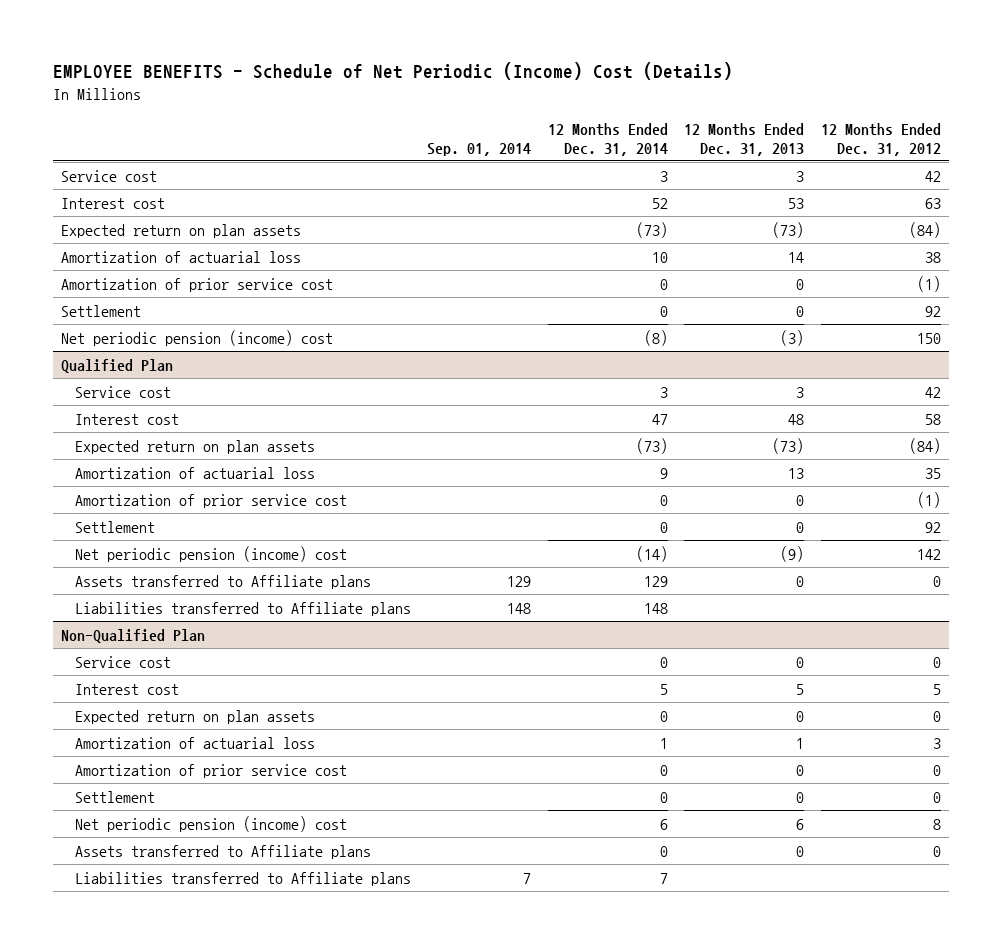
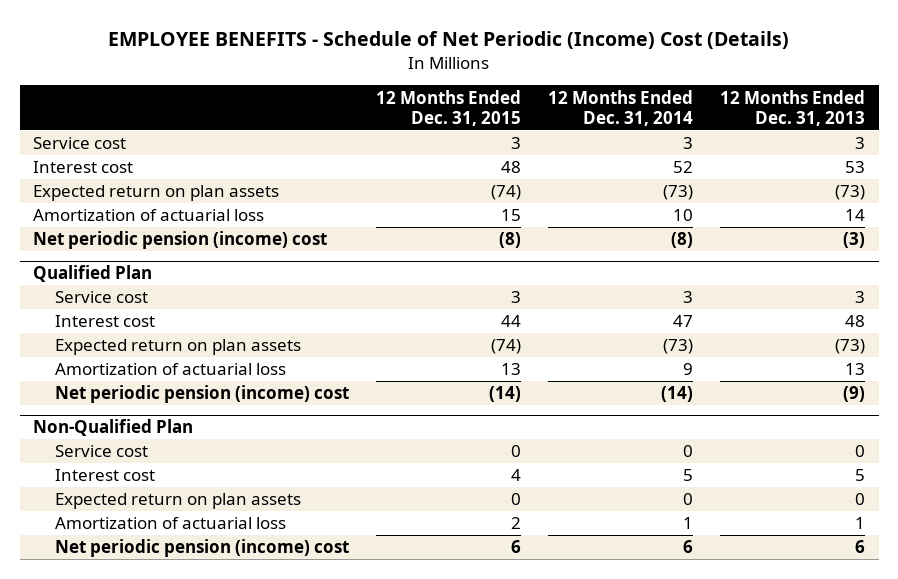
[427,142,532,156] Sep. 01, 2014 -> none
[820,122,941,156] 12 Months Ended Dec. 31, 2012 -> none
none -> [375,89,521,126] 12 Months Ended Dec. 31, 2015
[60,277,333,292] Amortization of prior service cost -> none
[60,304,141,317] Settlement -> none
[74,493,347,508] Amortization of prior service cost -> none
[74,520,155,533] Settlement -> none
[74,574,371,589] Assets transferred to Affiliate plans -> none
[74,601,411,616] Liabilities transferred to Affiliate plans -> none
[74,763,347,778] Amortization of prior service cost -> none
[74,790,155,803] Settlement -> none
[74,844,371,859] Assets transferred to Affiliate plans -> none
[74,871,411,886] Liabilities transferred to Affiliate plans -> none

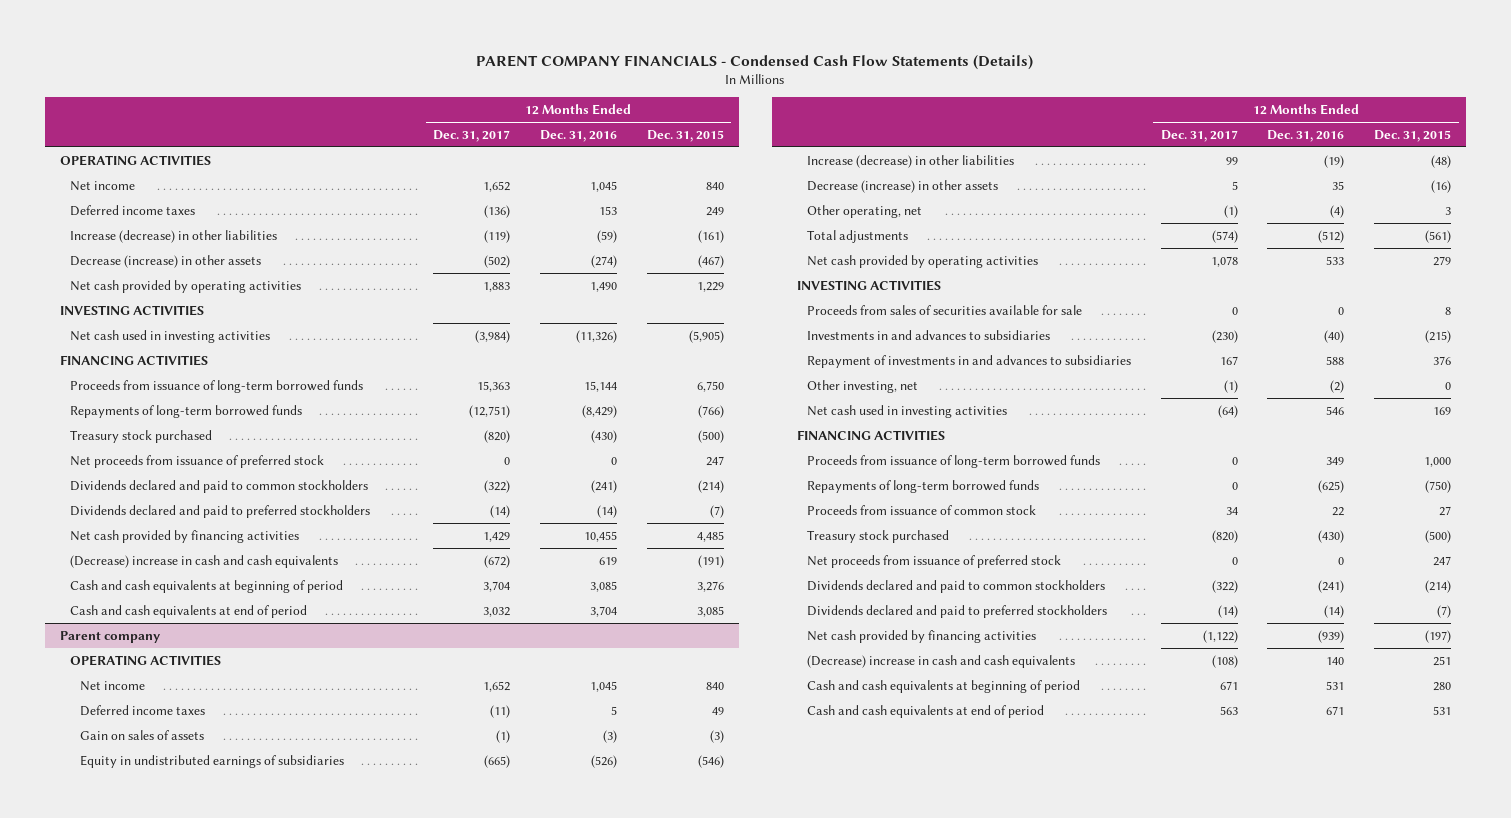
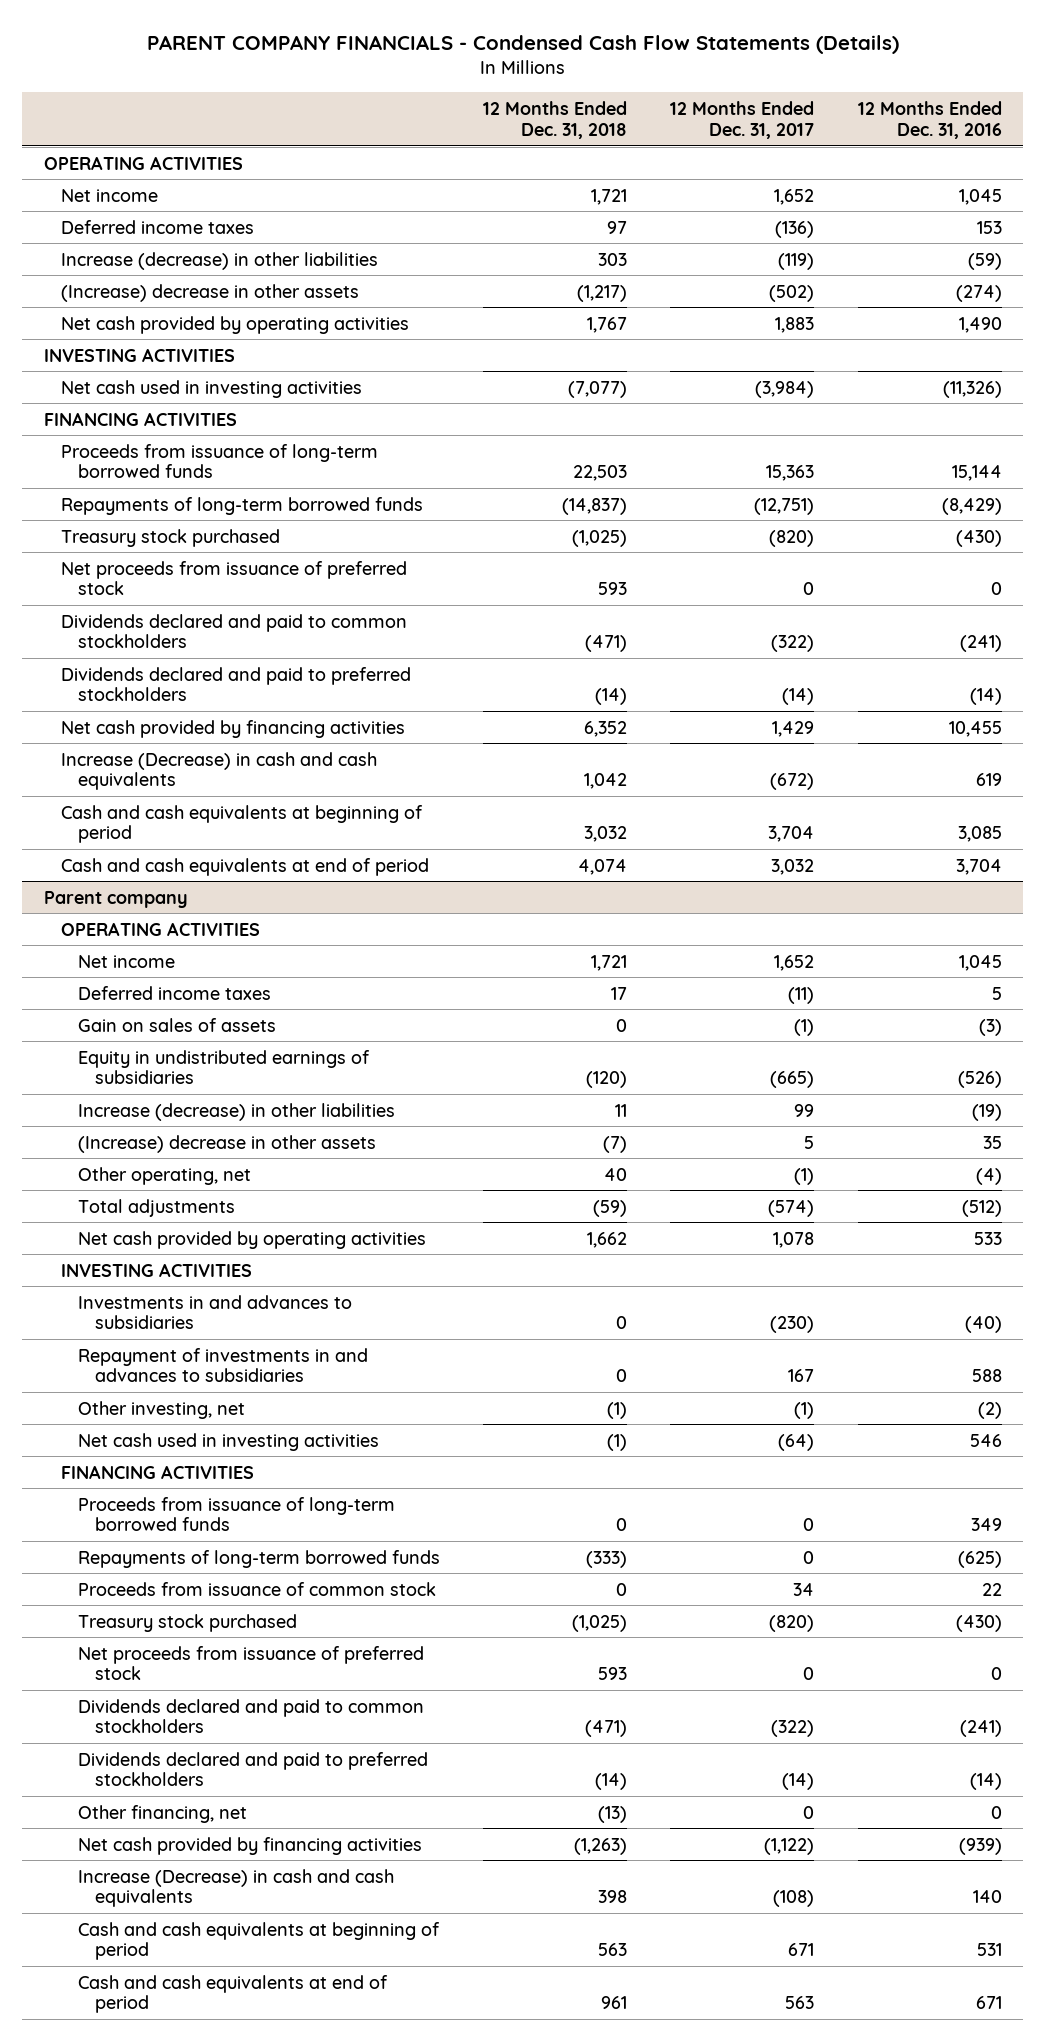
[646,129,724,142] Dec. 31, 2015 -> none
none -> [483,101,628,139] 12 Months Ended Dec. 31, 2018
[69,254,261,268] Decrease (increase) in other assets -> [60,283,359,302] (Increase) decrease in other assets
[69,554,338,568] (Decrease) increase in cash and cash equivalents -> [60,751,377,791] Increase (Decrease) in cash and cash equivalents
[806,179,998,193] Decrease (increase) in other assets -> [77,1134,376,1153] (Increase) decrease in other assets
[806,304,1082,315] Proceeds from sales of securities available for sale -> none
none -> [77,1804,247,1823] Other financing, net
[806,654,1075,668] (Decrease) increase in cash and cash equivalents -> [77,1868,394,1908] Increase (Decrease) in cash and cash equivalents

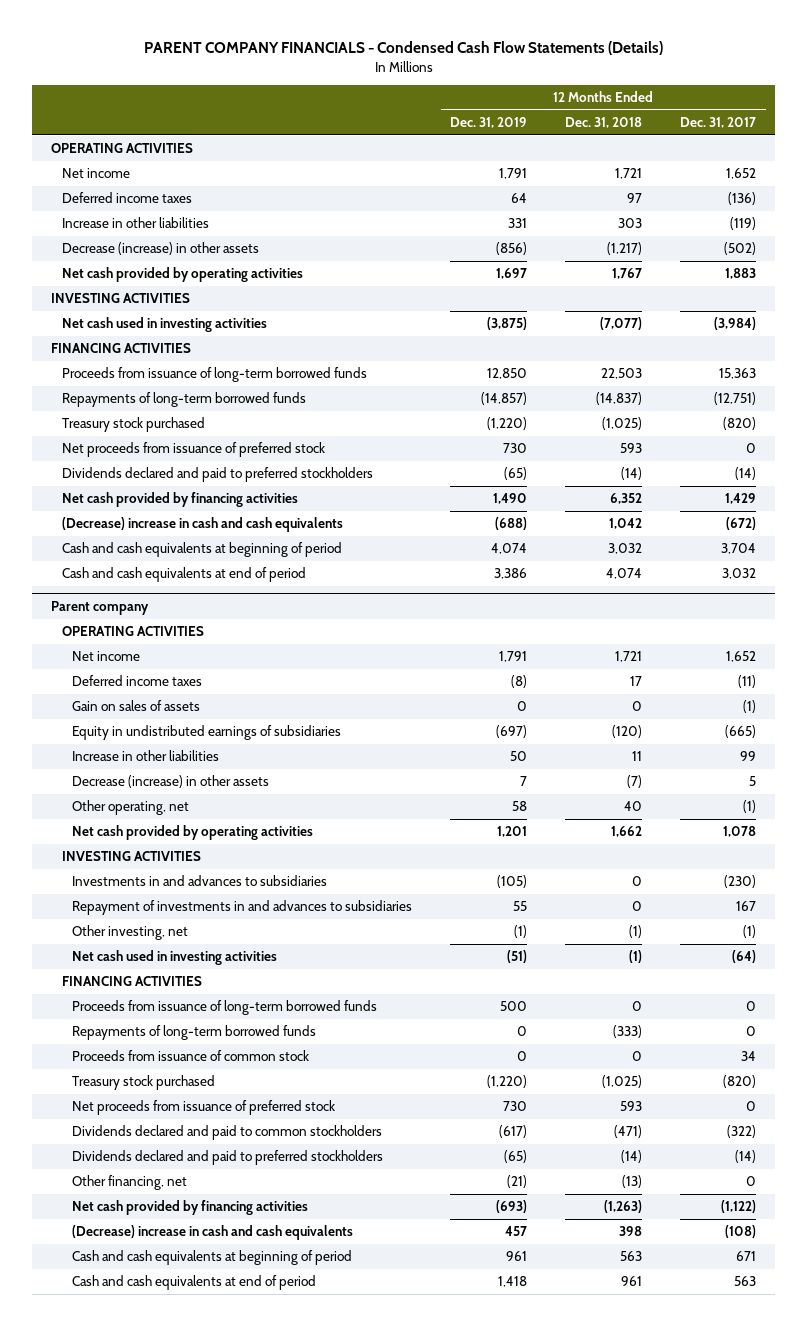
[857,101,1002,139] 12 Months Ended Dec. 31, 2016 -> none
none -> [450,117,528,129] Dec. 31, 2019
[60,251,378,270] Increase (decrease) in other liabilities -> [61,217,209,229] Increase in other liabilities
[60,283,359,302] (Increase) decrease in other assets -> [61,242,259,256] Decrease (increase) in other assets
[60,613,407,649] Dividends declared and paid to common stockholders -> none
[60,751,377,791] Increase (Decrease) in cash and cash equivalents -> [61,517,343,533] (Decrease) increase in cash and cash equivalents
[77,1102,395,1121] Increase (decrease) in other liabilities -> [72,750,220,762] Increase in other liabilities
[77,1134,376,1153] (Increase) decrease in other assets -> [72,775,270,789] Decrease (increase) in other assets
[77,1198,235,1217] Total adjustments -> none
[77,1868,394,1908] Increase (Decrease) in cash and cash equivalents -> [72,1225,354,1241] (Decrease) increase in cash and cash equivalents

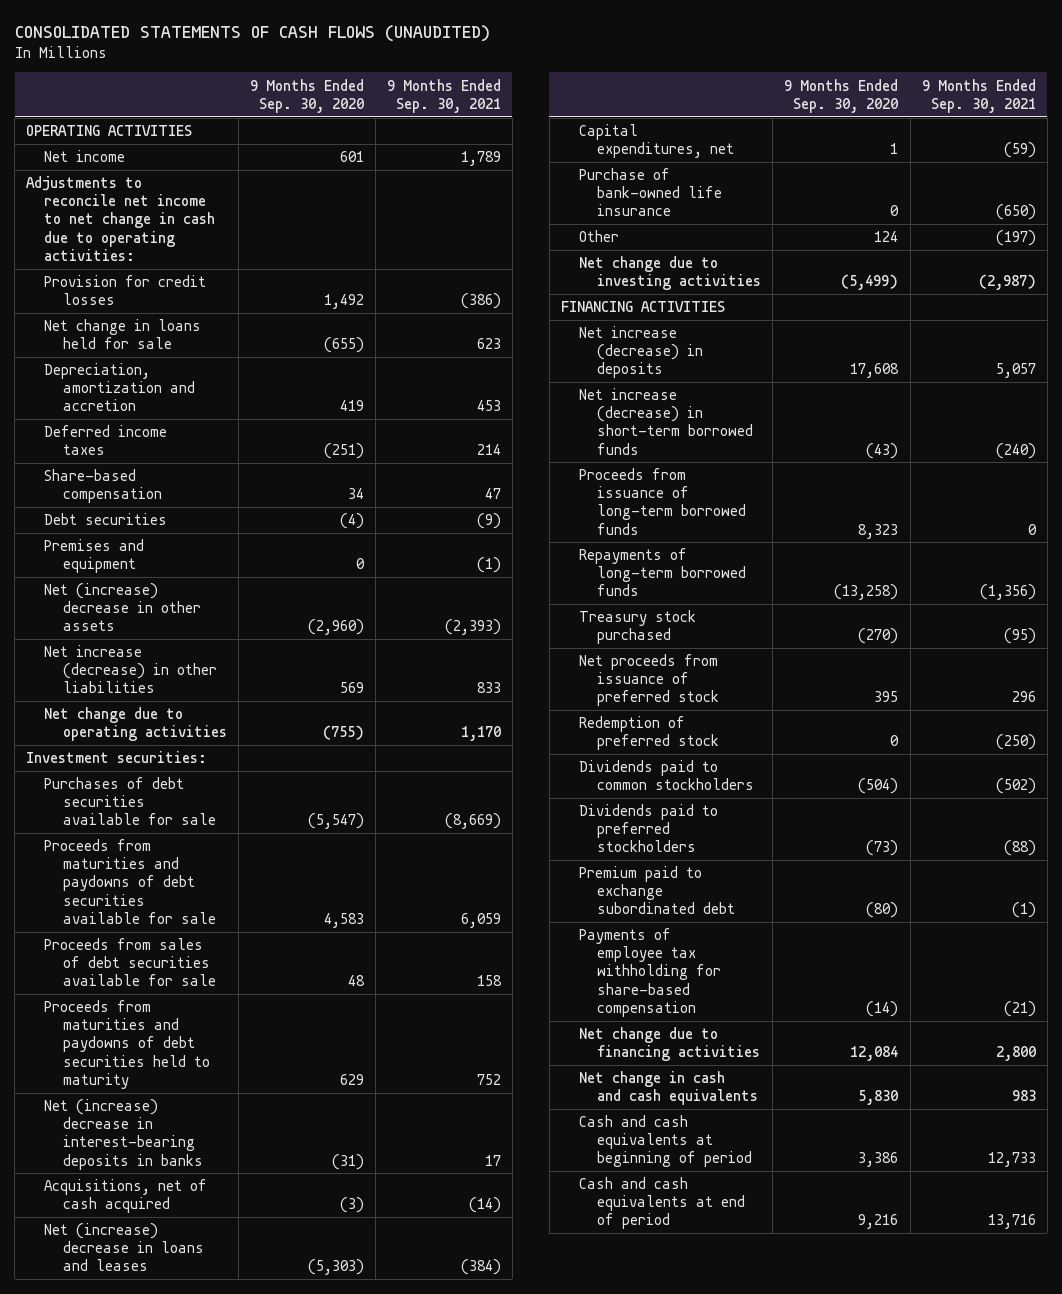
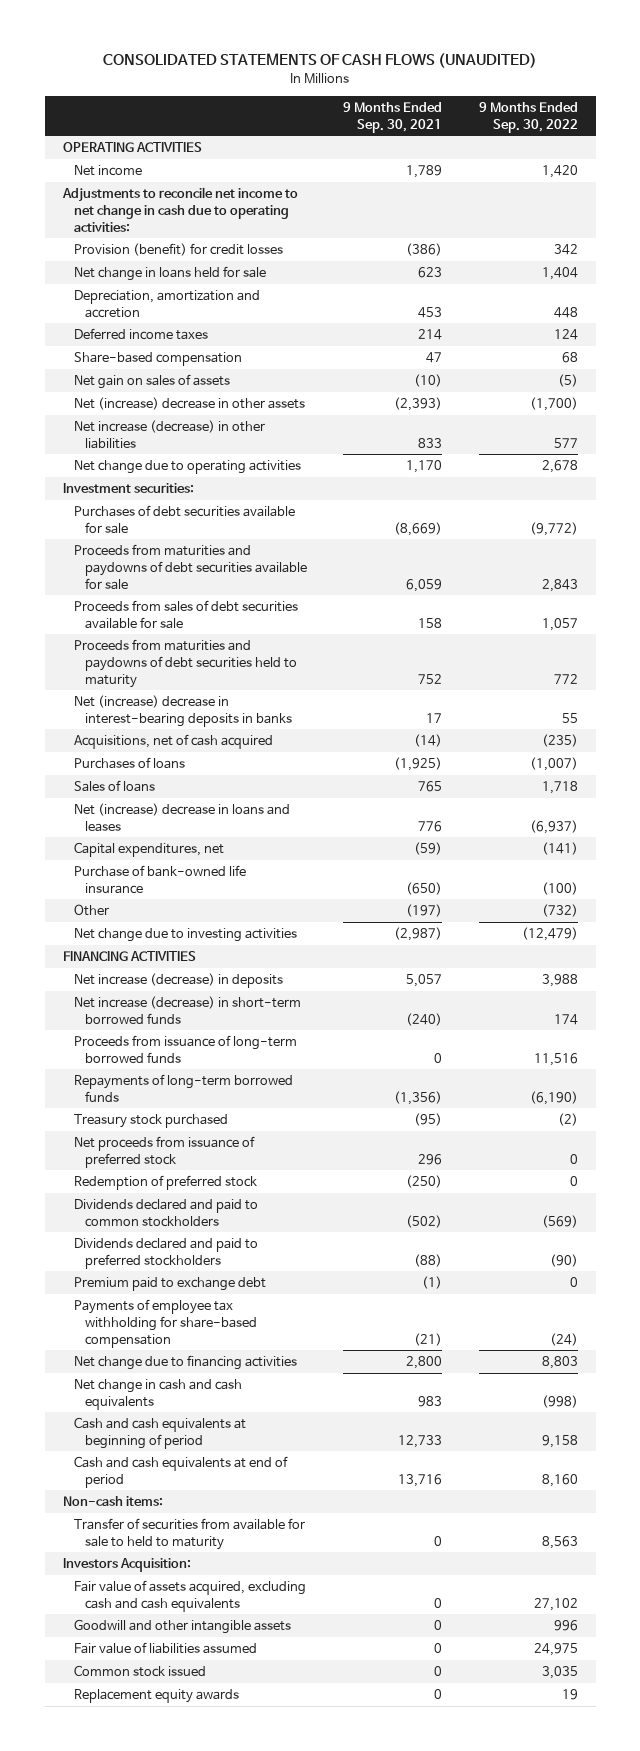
[249,78,364,113] 9 Months Ended Sep. 30, 2020 -> none
none -> [478,101,578,133] 9 Months Ended Sep. 30, 2022
[44,275,207,306] Provision for credit losses -> [73,243,283,257] Provision (benefit) for credit losses
[44,513,168,526] Debt securities -> none
[44,539,145,574] Premises and equipment -> none
none -> [73,374,230,390] Net gain on sales of assets
none -> [73,757,185,770] Purchases of loans
none -> [73,780,155,793] Sales of loans
[460,1259,501,1276] (384) -> [418,820,443,832] 776
[579,760,755,791] Dividends paid to common stockholders -> [73,1199,258,1227] Dividends declared and paid to common stockholders
[579,804,719,853] Dividends paid to preferred stockholders -> [73,1238,258,1269] Dividends declared and paid to preferred stockholders
[579,866,736,915] Premium paid to exchange subordinated debt -> [73,1277,266,1292] Premium paid to exchange debt
none -> [62,1496,163,1507] Non-cash items:
none -> [73,1518,305,1550] Transfer of securities from available for sale to held to maturity
none -> [62,1558,191,1573] Investors Acquisition:
none -> [73,1580,306,1612] Fair value of assets acquired, excluding cash and cash equivalents
none -> [73,1619,291,1635] Goodwill and other intangible assets
none -> [73,1642,257,1655] Fair value of liabilities assumed
none -> [73,1665,206,1678] Common stock issued
none -> [73,1689,239,1704] Replacement equity awards

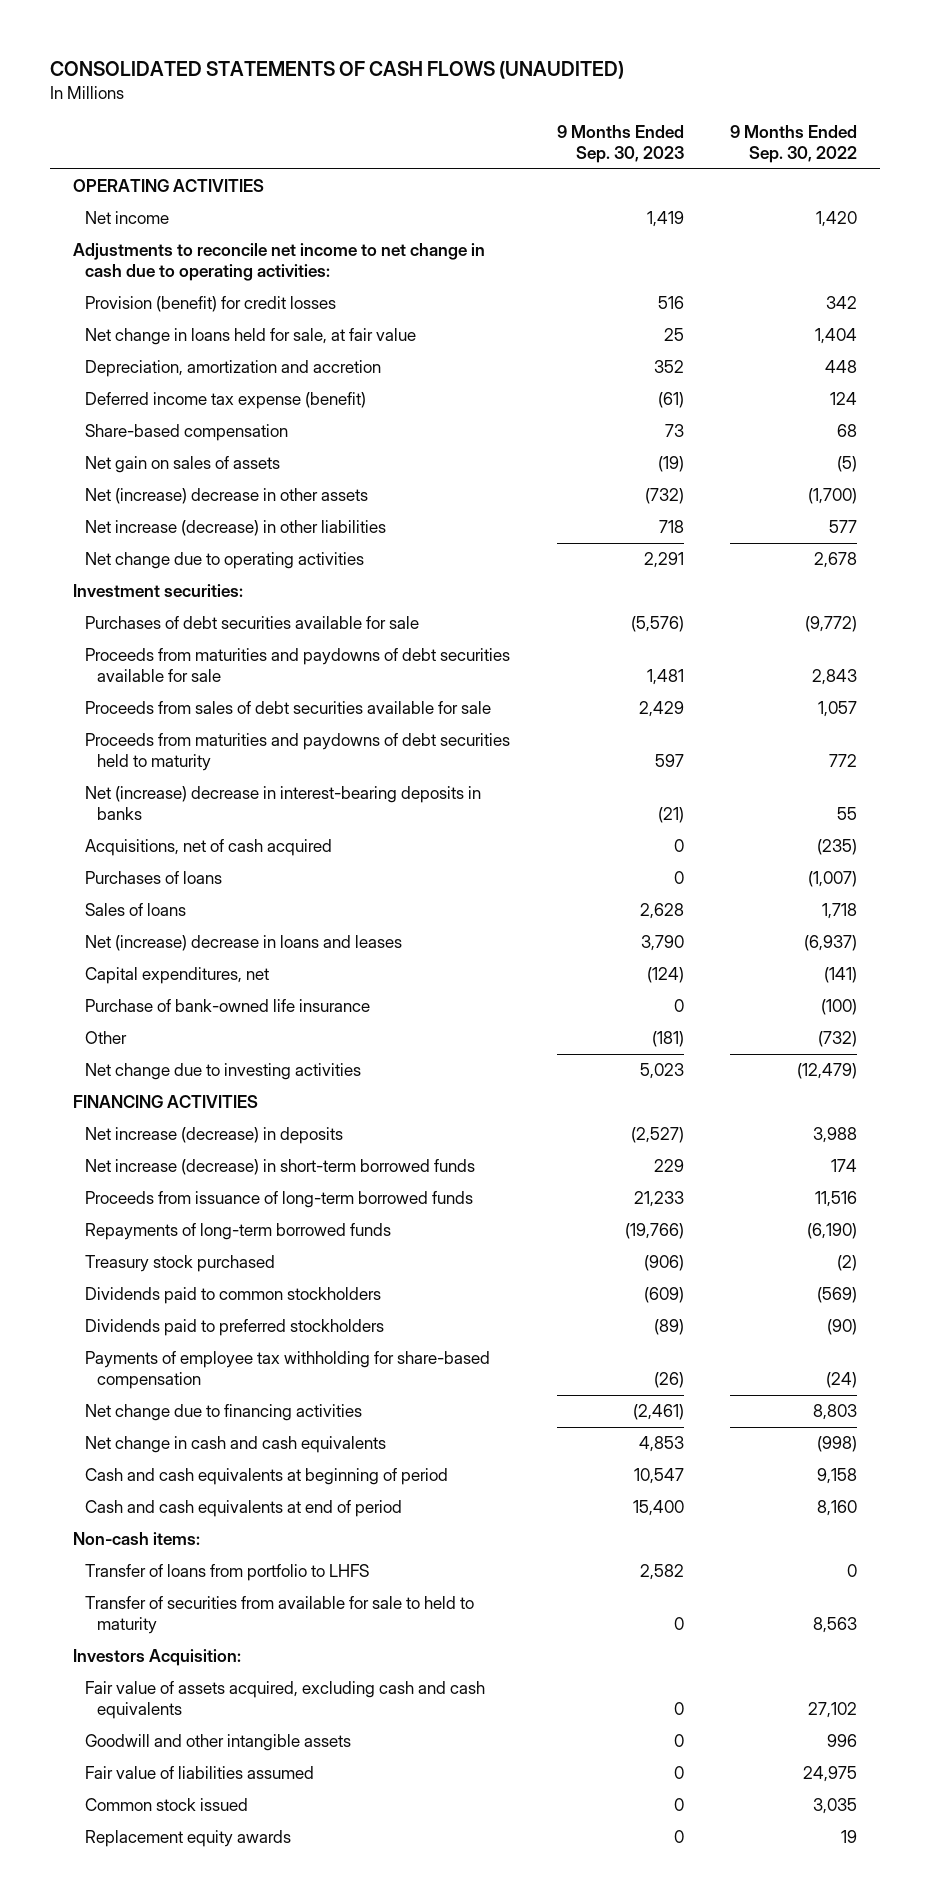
[343,101,443,133] 9 Months Ended Sep. 30, 2021 -> none
none -> [556,125,684,163] 9 Months Ended Sep. 30, 2023
[73,266,266,282] Net change in loans held for sale -> [85,328,417,346] Net change in loans held for sale, at fair value
[73,328,208,341] Deferred income taxes -> [85,392,367,410] Deferred income tax expense (benefit)
[73,1136,255,1168] Net proceeds from issuance of preferred stock -> none
[73,1175,257,1191] Redemption of preferred stock -> none
[73,1277,266,1292] Premium paid to exchange debt -> none
[73,1199,258,1227] Dividends declared and paid to common stockholders -> [85,1287,382,1305] Dividends paid to common stockholders
[73,1238,258,1269] Dividends declared and paid to preferred stockholders -> [85,1319,385,1337] Dividends paid to preferred stockholders
none -> [85,1564,370,1582] Transfer of loans from portfolio to LHFS

